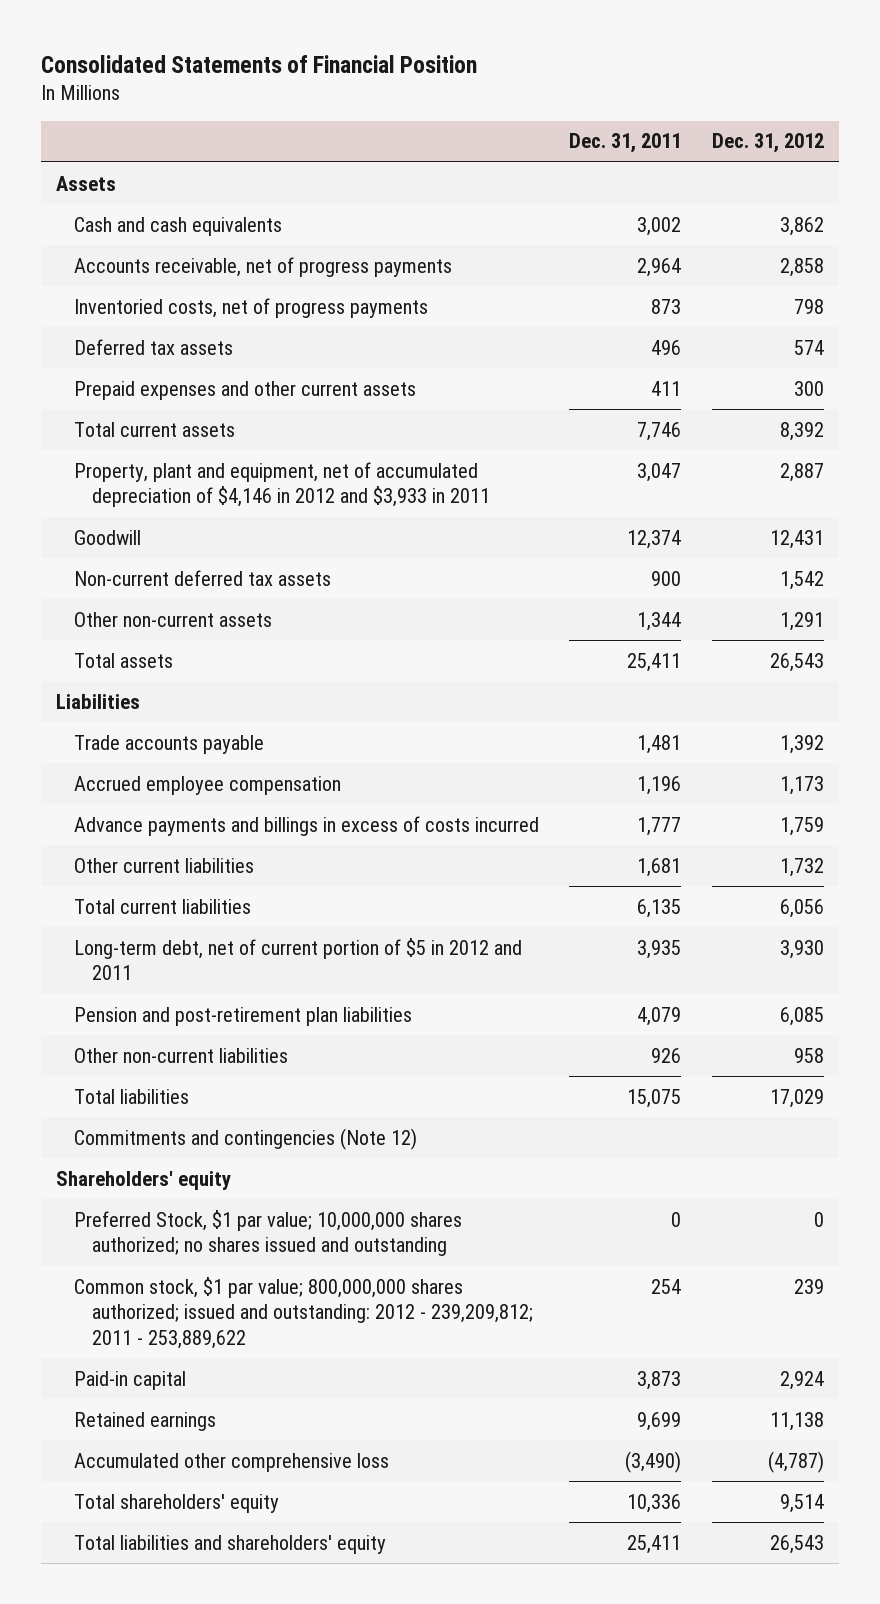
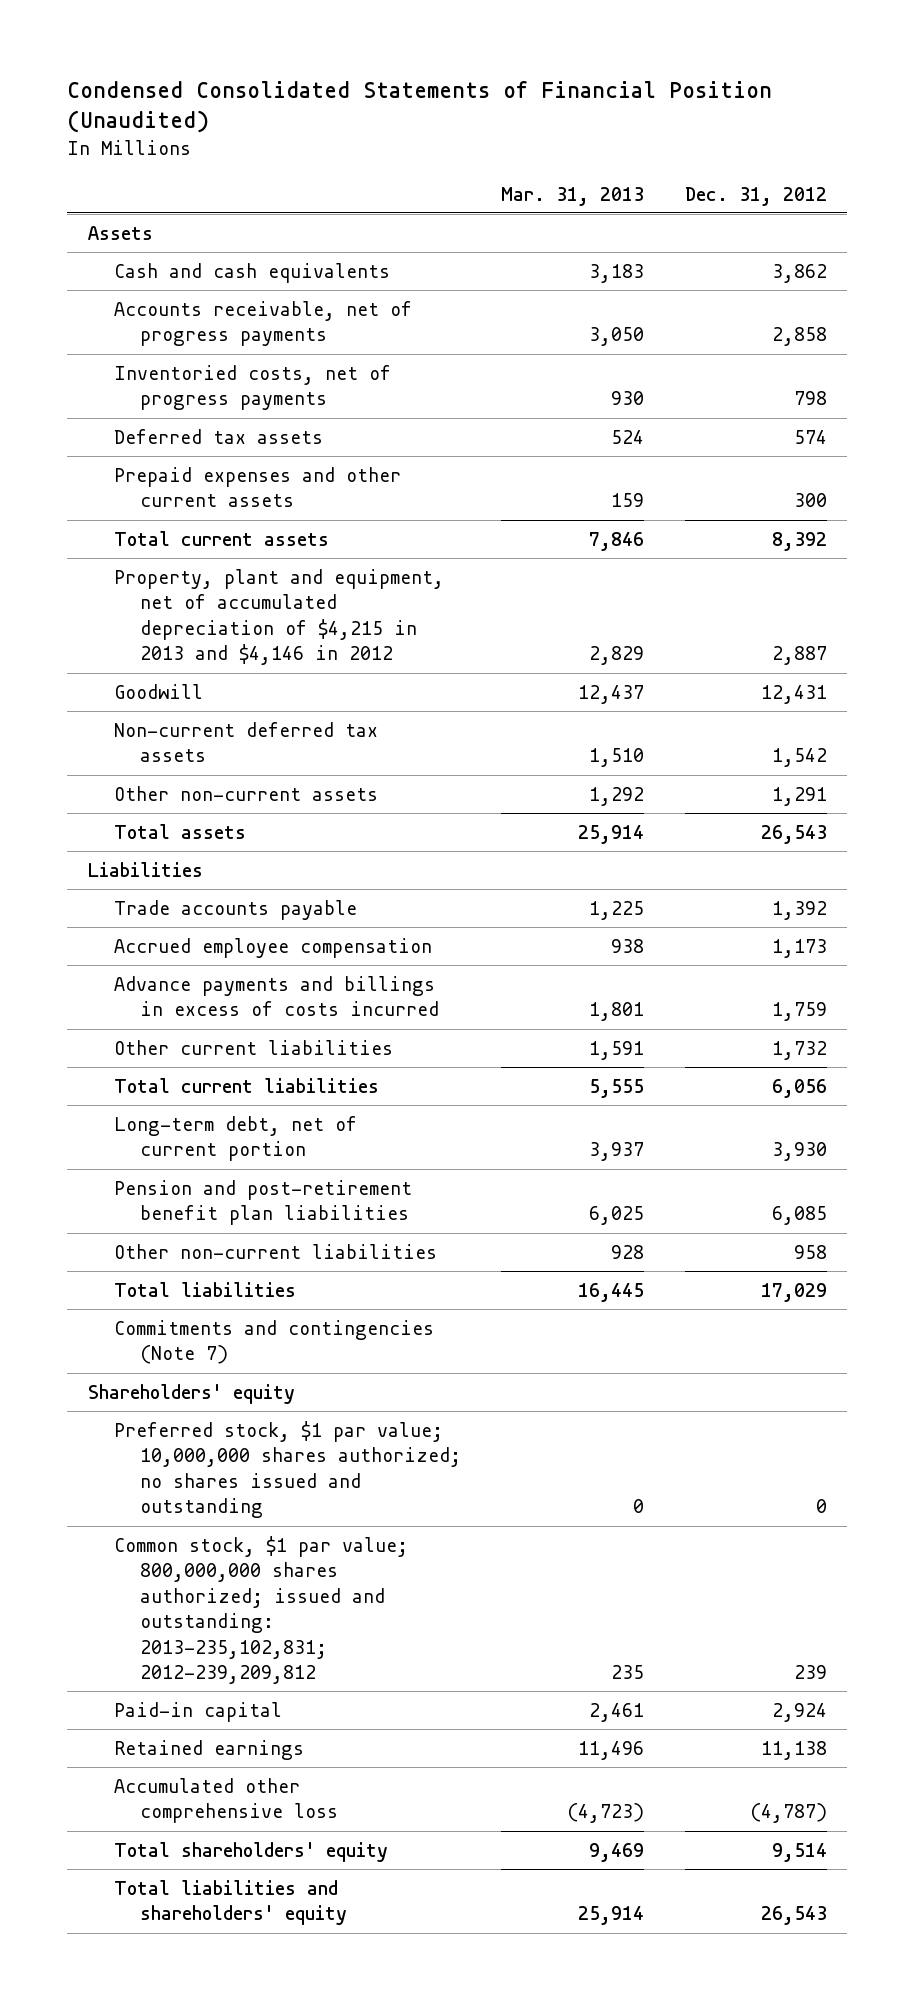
[41,54,478,73] Consolidated Statements of Financial Position -> [67,80,773,134] Condensed Consolidated Statements of Financial Position (Unaudited)
[569,133,682,154] Dec. 31, 2011 -> none
none -> [501,186,645,206] Mar. 31, 2013
[73,461,490,508] Property, plant and equipment, net of accumulated depreciation of $4,146 in 2012 and $3,933 in 2011 -> [113,568,444,666] Property, plant and equipment, net of accumulated depreciation of $4,215 in 2013 and $4,146 in 2012
[73,937,522,981] Long-term debt, net of current portion of $5 in 2012 and 2011 -> [113,1115,357,1162] Long-term debt, net of current portion
[73,1006,412,1026] Pension and post-retirement plan liabilities -> [113,1179,412,1226] Pension and post-retirement benefit plan liabilities
[73,1127,417,1150] Commitments and contingencies (Note 12) -> [113,1319,434,1365] Commitments and contingencies (Note 7)
[73,1209,462,1257] Preferred Stock, $1 par value; 10,000,000 shares authorized; no shares issued and outstanding -> [113,1420,461,1519] Preferred stock, $1 par value; 10,000,000 shares authorized; no shares issued and outstanding
[73,1276,533,1350] Common stock, $1 par value; 800,000,000 shares authorized; issued and outstanding: 2012 - 239,209,812; 2011 - 253,889,622 -> [113,1535,408,1685] Common stock, $1 par value; 800,000,000 shares authorized; issued and outstanding: 2013-235,102,831; 2012-239,209,812

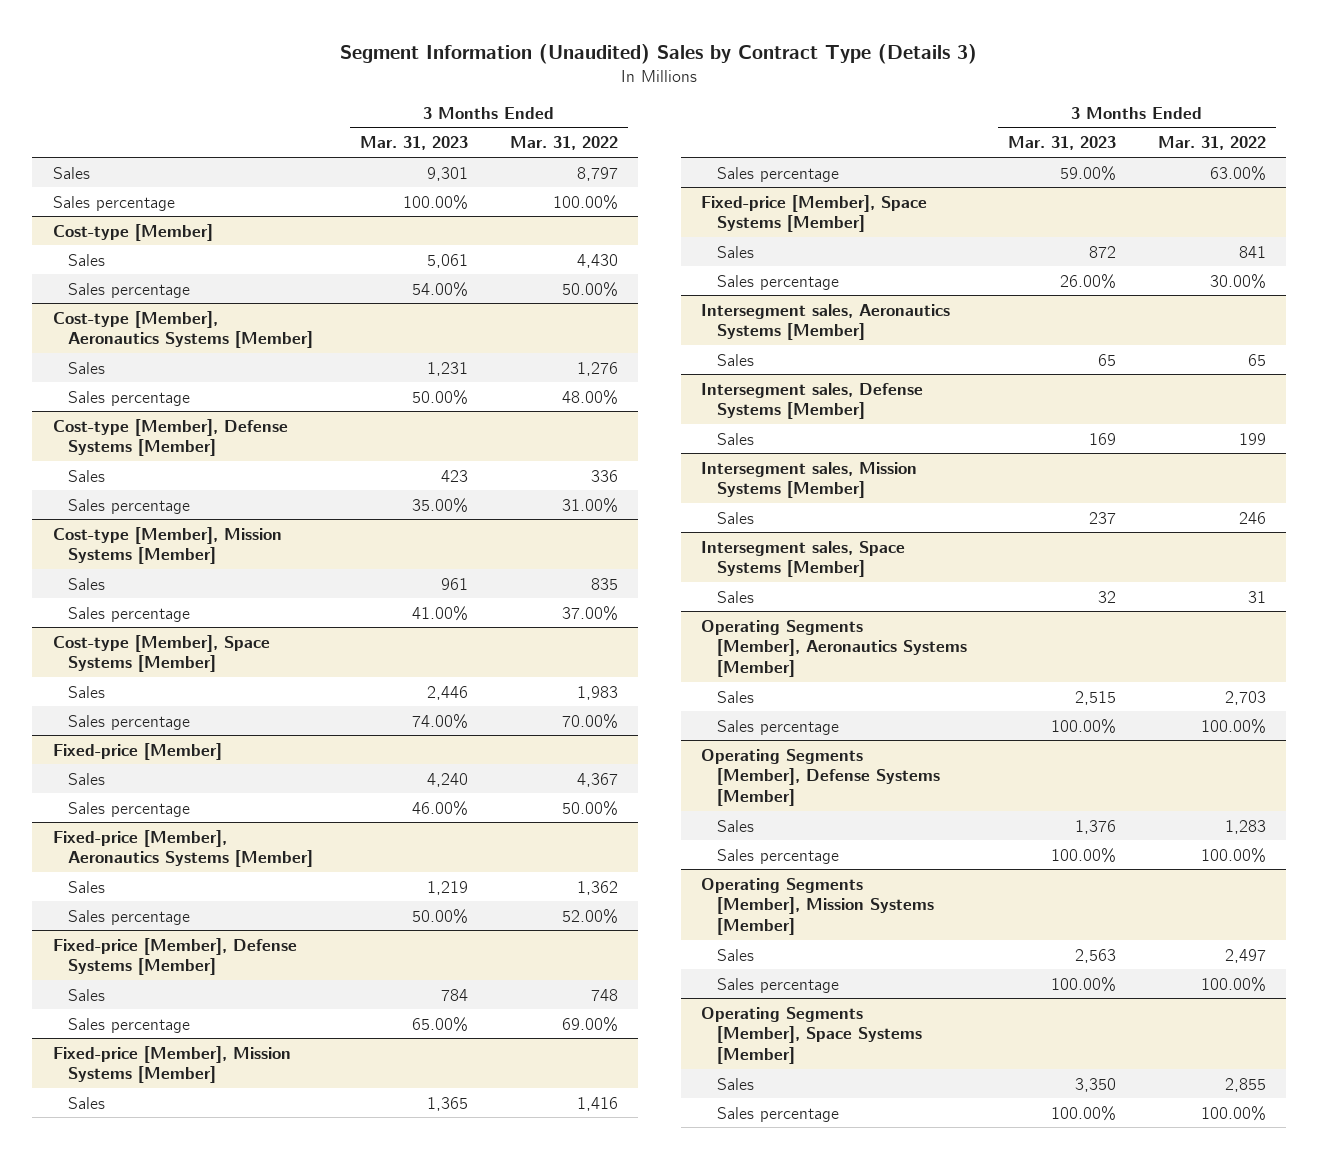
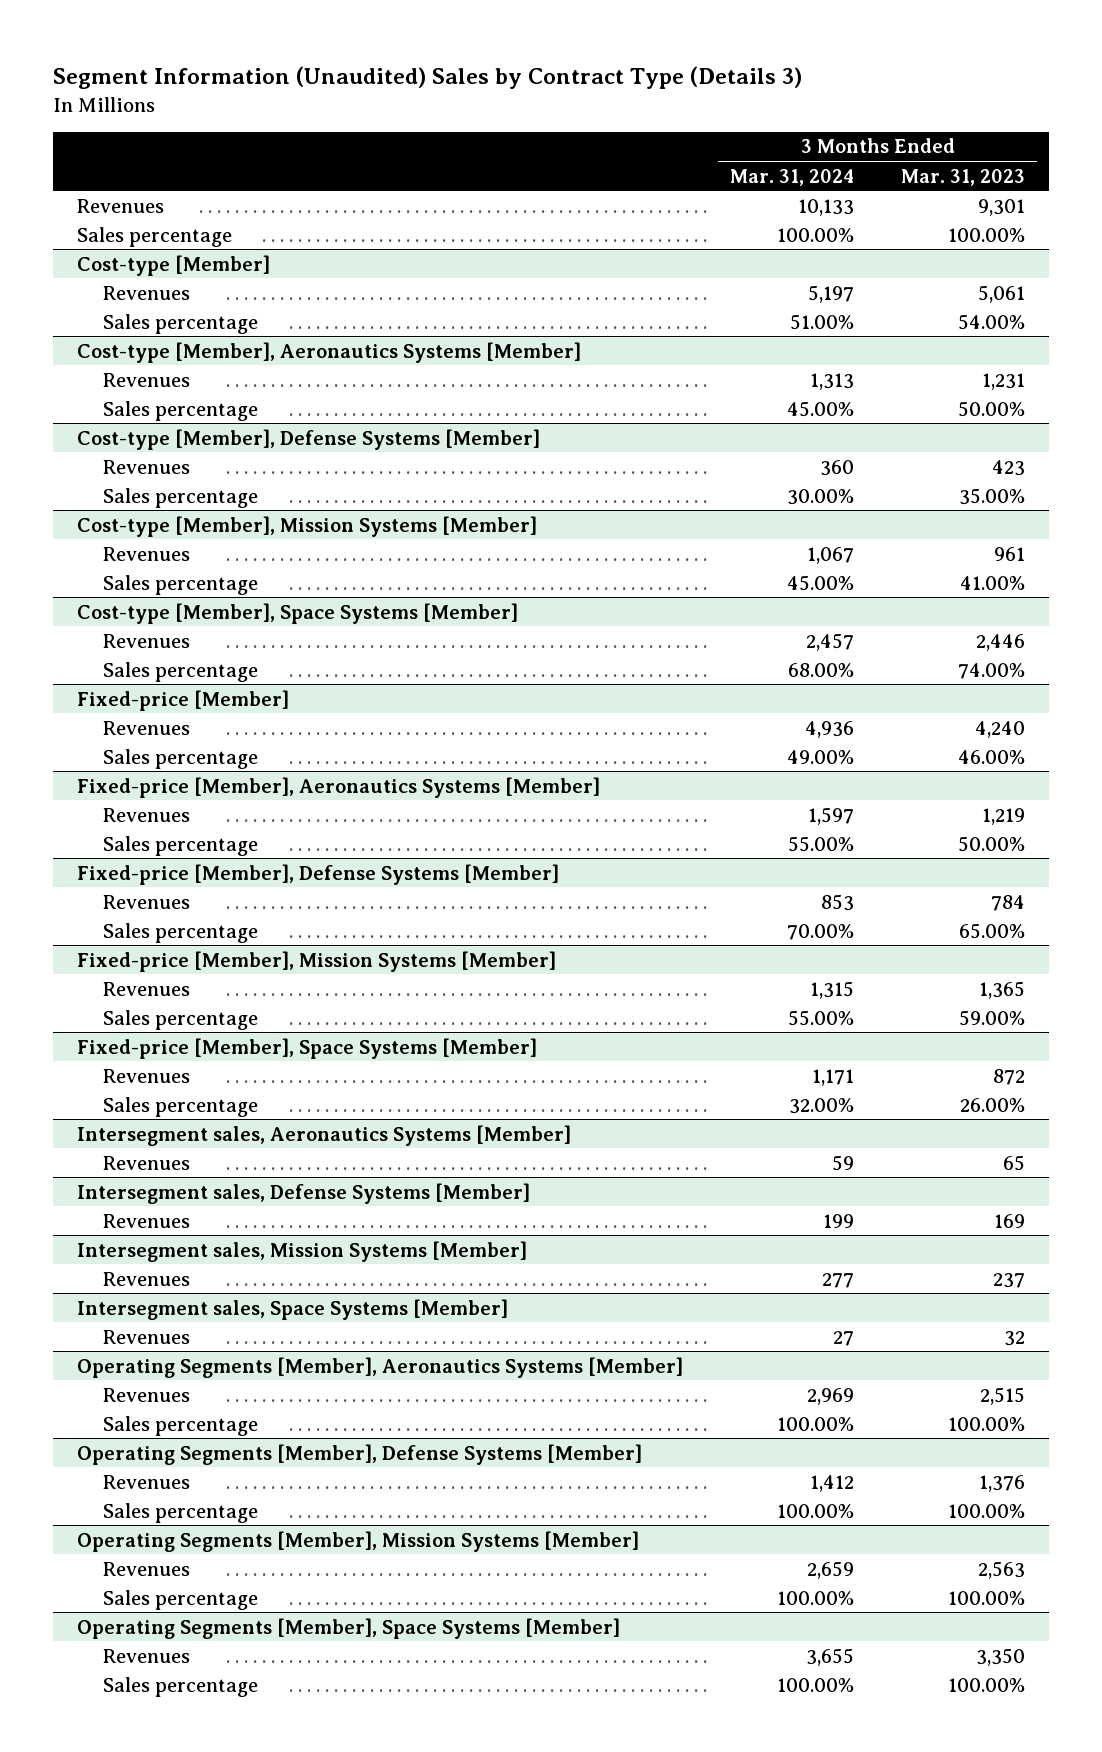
[509,136,618,151] Mar. 31, 2022 -> none
none -> [730,168,855,186] Mar. 31, 2024
[53,166,91,179] Sales -> [76,198,164,213] Revenues
[68,253,106,266] Sales -> [103,285,191,300] Revenues
[68,361,106,374] Sales -> [103,372,191,387] Revenues
[68,469,106,482] Sales -> [103,459,191,474] Revenues
[68,577,106,590] Sales -> [103,546,191,561] Revenues
[68,685,106,698] Sales -> [103,633,191,648] Revenues
[68,772,106,785] Sales -> [103,720,191,735] Revenues
[68,880,106,893] Sales -> [103,807,191,822] Revenues
[68,988,106,1001] Sales -> [103,894,191,909] Revenues
[68,1096,106,1109] Sales -> [103,981,191,996] Revenues
[716,245,754,258] Sales -> [103,1068,191,1083] Revenues
[716,353,754,366] Sales -> [103,1155,191,1170] Revenues
[716,432,754,445] Sales -> [103,1213,191,1228] Revenues
[716,511,754,524] Sales -> [103,1271,191,1286] Revenues
[716,590,754,603] Sales -> [103,1329,191,1344] Revenues
[716,690,754,703] Sales -> [103,1387,191,1402] Revenues
[716,819,754,832] Sales -> [103,1474,191,1489] Revenues
[716,948,754,961] Sales -> [103,1561,191,1576] Revenues
[716,1077,754,1090] Sales -> [103,1648,191,1663] Revenues

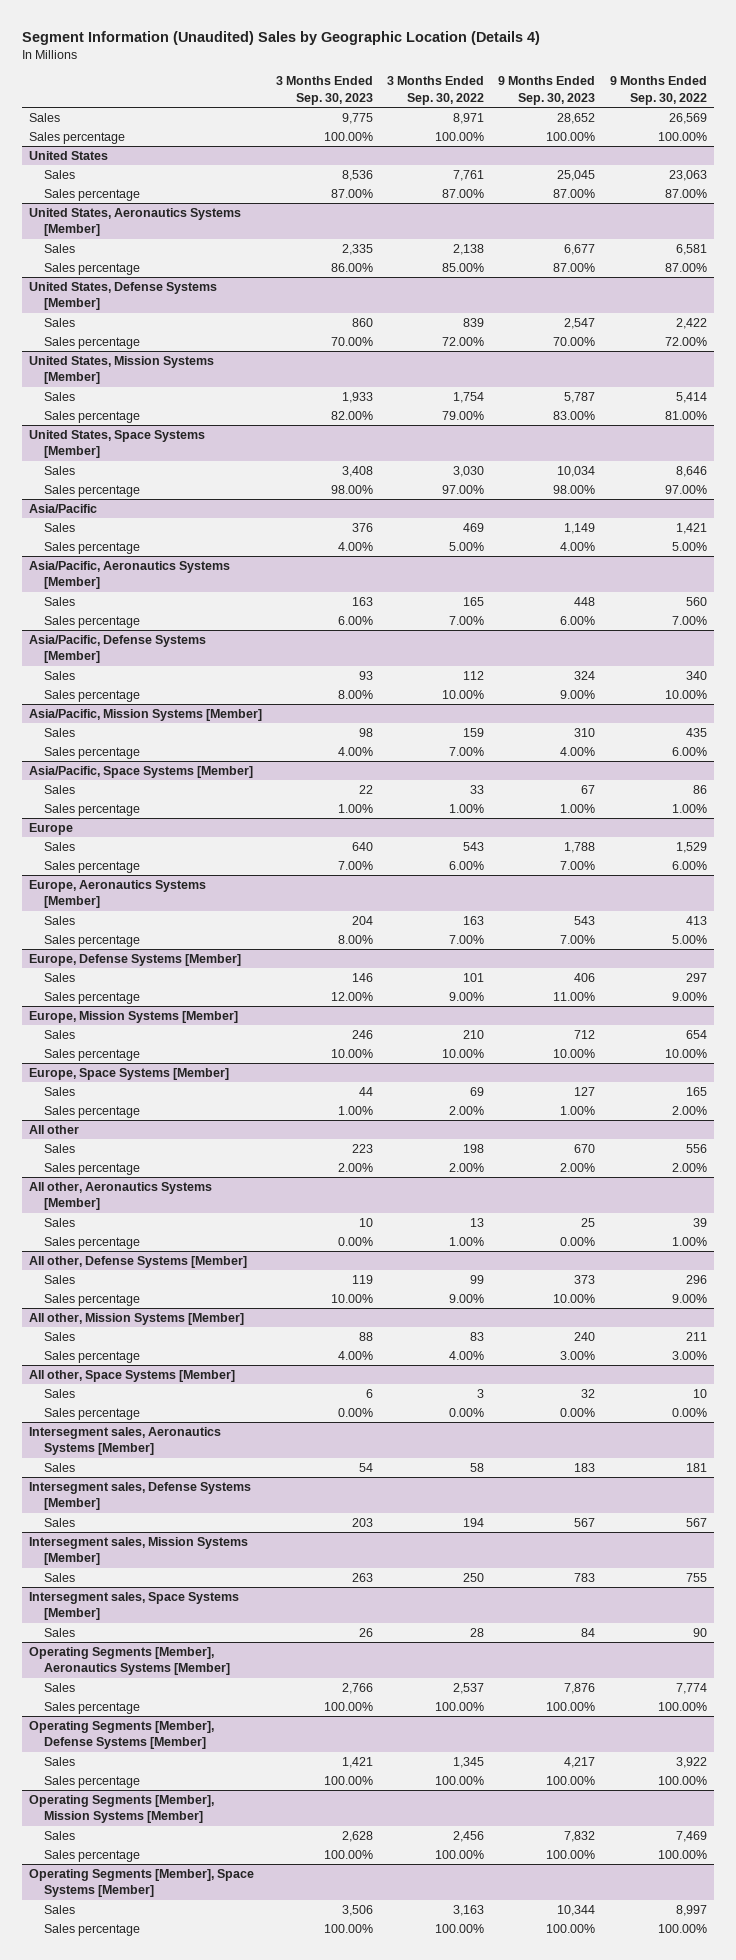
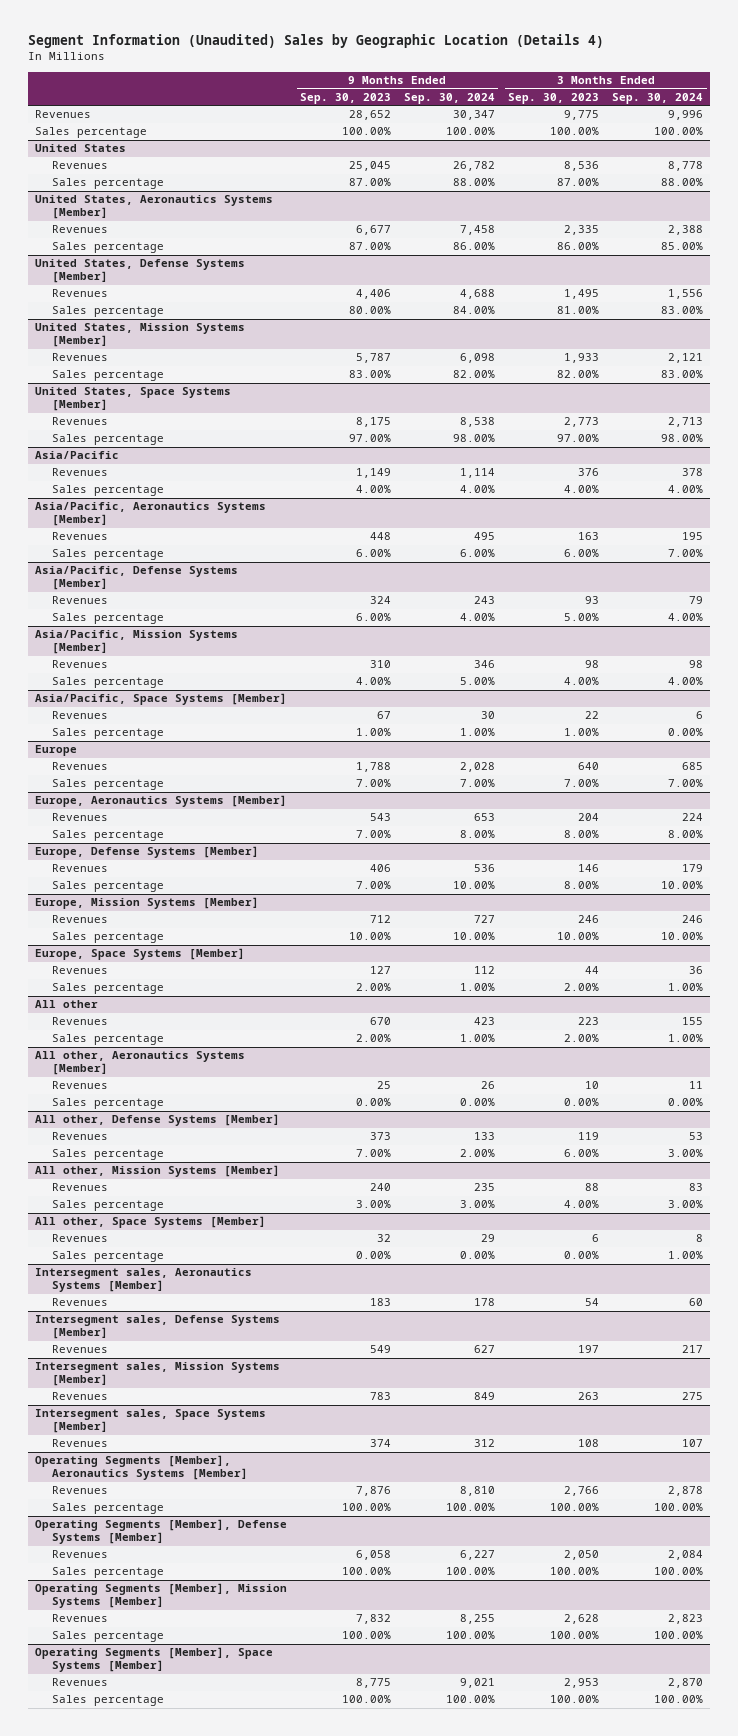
[387,76,485,105] 3 Months Ended Sep. 30, 2022 -> none
[609,76,707,105] 9 Months Ended Sep. 30, 2022 -> none
none -> [404,92,496,104] Sep. 30, 2024
none -> [612,92,704,104] Sep. 30, 2024
[29,113,61,123] Sales -> [34,110,91,119] Revenues
[43,170,75,180] Sales -> [51,161,108,170] Revenues
[43,244,75,254] Sales -> [51,225,108,234] Revenues
[43,318,75,328] Sales -> none
none -> [51,289,108,298] Revenues
[331,337,374,347] 70.00% -> [557,306,600,315] 81.00%
[553,337,596,347] 70.00% -> [348,306,391,315] 80.00%
[43,392,75,402] Sales -> [51,353,108,362] Revenues
[43,466,75,476] Sales -> none
none -> [51,417,108,426] Revenues
[331,485,374,495] 98.00% -> [557,434,600,443] 97.00%
[553,485,596,495] 98.00% -> [348,434,391,443] 97.00%
[43,523,75,533] Sales -> [51,468,108,477] Revenues
[43,597,75,607] Sales -> [51,532,108,541] Revenues
[43,671,75,681] Sales -> [51,596,108,605] Revenues
[338,690,374,700] 8.00% -> [564,613,600,622] 5.00%
[560,690,596,700] 9.00% -> [355,613,391,622] 6.00%
[43,728,75,738] Sales -> [51,660,108,669] Revenues
[43,785,75,795] Sales -> [51,711,108,720] Revenues
[43,842,75,852] Sales -> [51,762,108,771] Revenues
[43,916,75,926] Sales -> [51,813,108,822] Revenues
[43,973,75,983] Sales -> [51,864,108,873] Revenues
[331,992,374,1002] 12.00% -> [564,881,600,890] 8.00%
[553,992,596,1002] 11.00% -> [355,881,391,890] 7.00%
[43,1030,75,1040] Sales -> [51,915,108,924] Revenues
[43,1087,75,1097] Sales -> [51,966,108,975] Revenues
[338,1106,374,1116] 1.00% -> [564,983,600,992] 2.00%
[560,1106,596,1116] 1.00% -> [355,983,391,992] 2.00%
[43,1144,75,1154] Sales -> [51,1017,108,1026] Revenues
[43,1218,75,1228] Sales -> [51,1081,108,1090] Revenues
[43,1275,75,1285] Sales -> [51,1132,108,1141] Revenues
[331,1294,374,1304] 10.00% -> [564,1149,600,1158] 6.00%
[553,1294,596,1304] 10.00% -> [355,1149,391,1158] 7.00%
[43,1332,75,1342] Sales -> [51,1183,108,1192] Revenues
[43,1389,75,1399] Sales -> [51,1234,108,1243] Revenues
[43,1463,75,1473] Sales -> [51,1298,108,1307] Revenues
[43,1518,75,1528] Sales -> none
none -> [51,1345,108,1354] Revenues
[43,1573,75,1583] Sales -> [51,1392,108,1401] Revenues
[43,1628,75,1638] Sales -> none
none -> [51,1439,108,1448] Revenues
[43,1683,75,1693] Sales -> [51,1486,108,1495] Revenues
[43,1757,75,1767] Sales -> none
none -> [51,1550,108,1559] Revenues
[43,1831,75,1841] Sales -> [51,1614,108,1623] Revenues
[43,1905,75,1915] Sales -> none
none -> [51,1678,108,1687] Revenues

